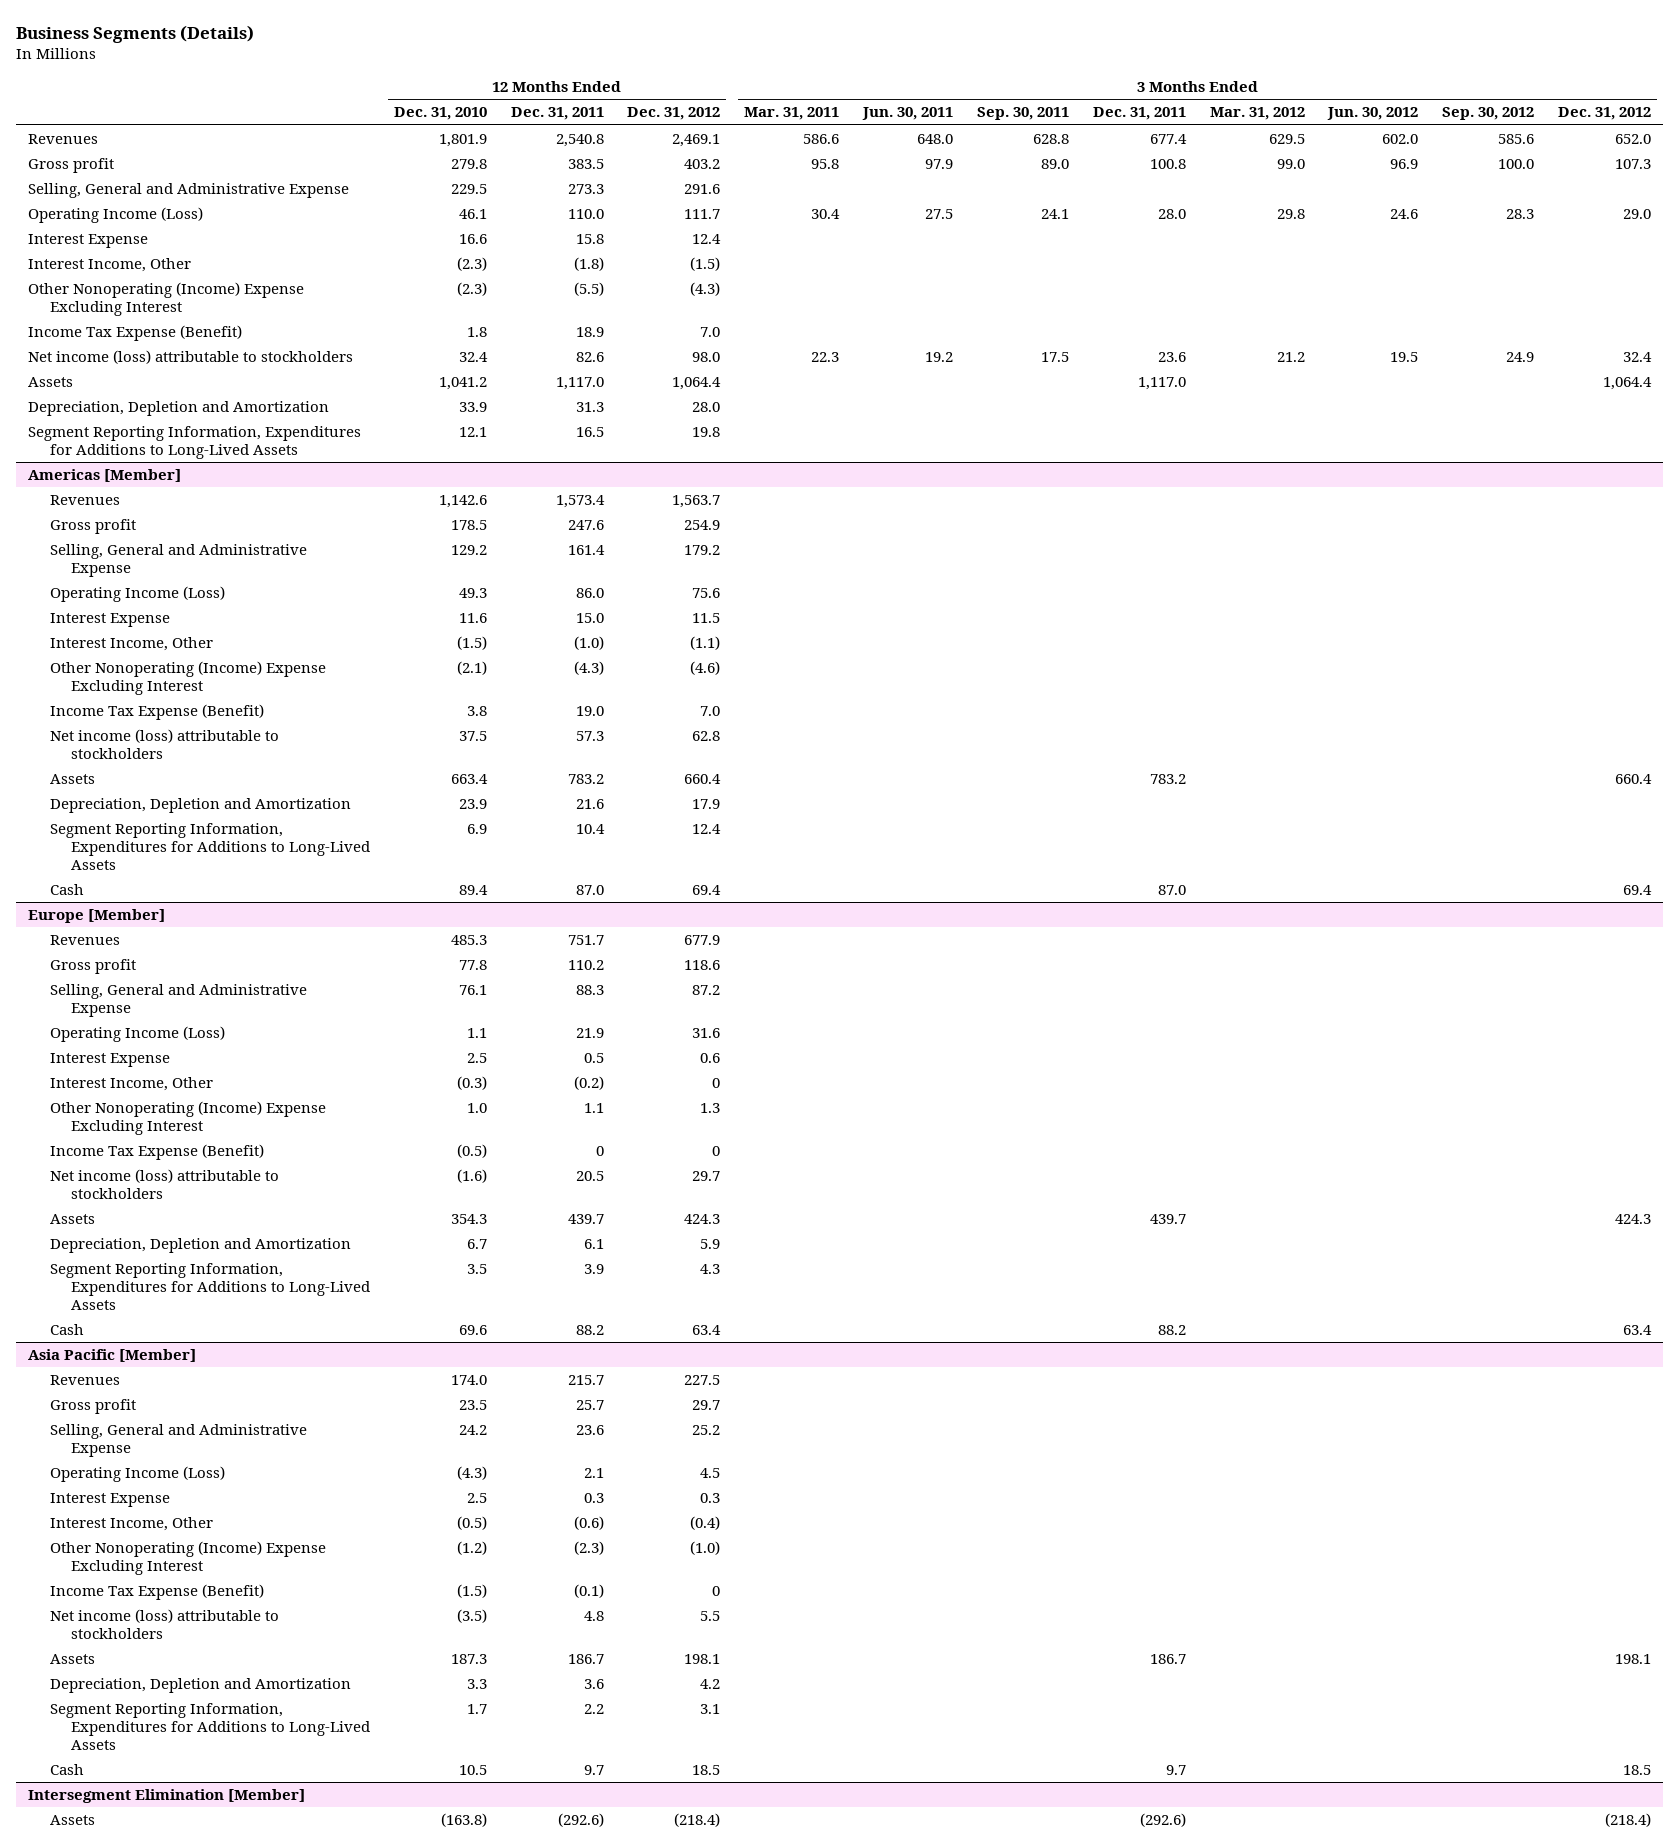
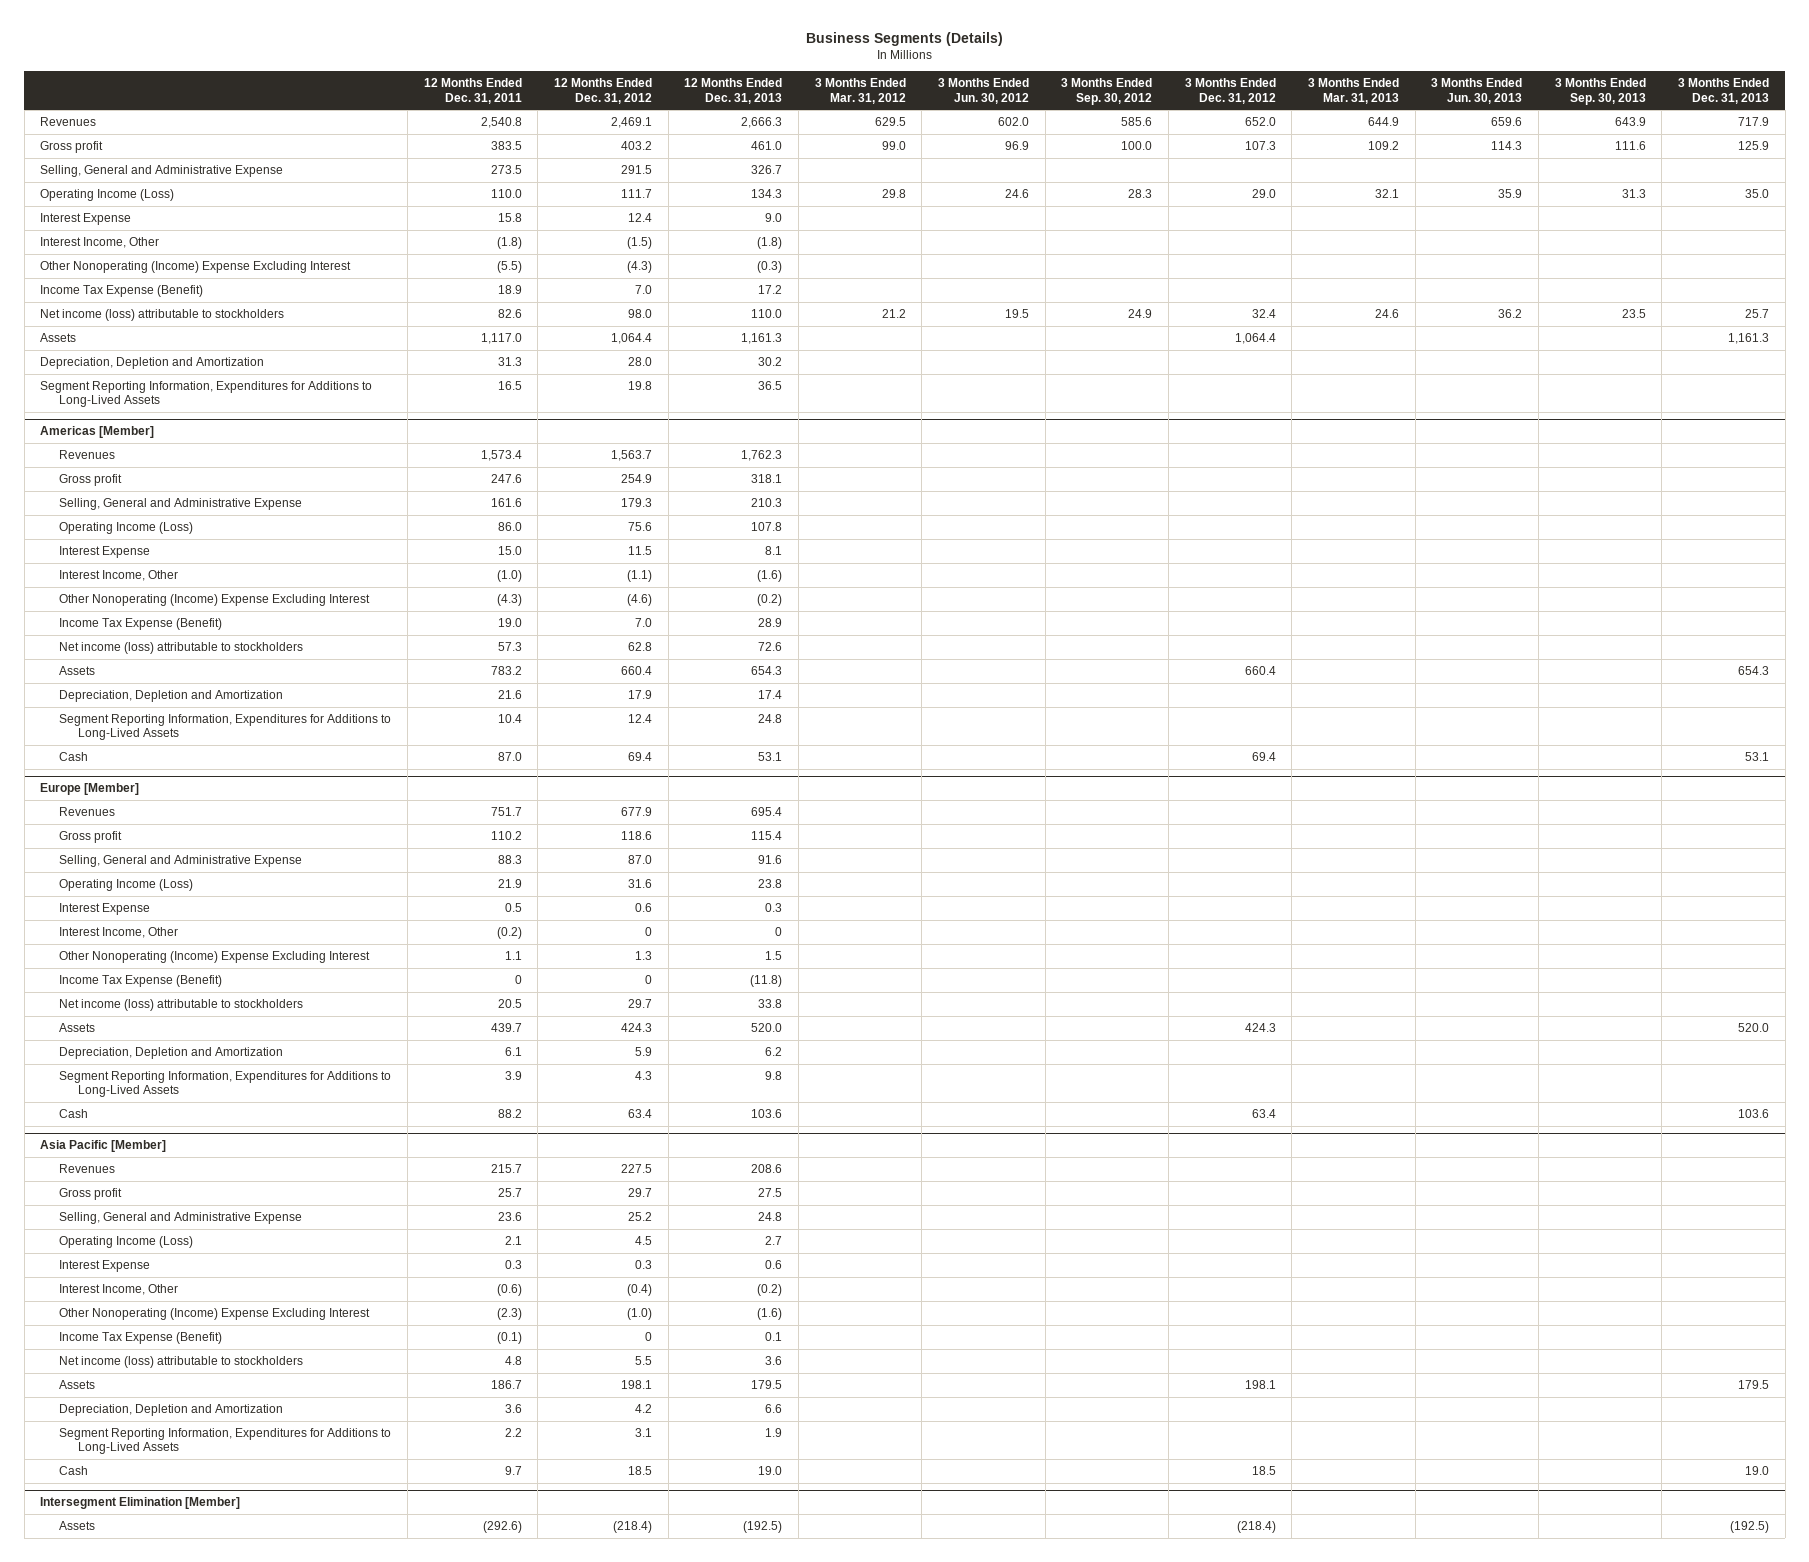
[393,107,487,121] Dec. 31, 2010 -> none
[744,107,840,121] Mar. 31, 2011 -> none
[862,107,954,121] Jun. 30, 2011 -> none
[976,107,1069,121] Sep. 30, 2011 -> none
[1092,107,1186,121] Dec. 31, 2011 -> none
none -> [684,78,783,104] 12 Months Ended Dec. 31, 2013
none -> [1307,78,1399,104] 3 Months Ended Mar. 31, 2013
none -> [1431,78,1523,104] 3 Months Ended Jun. 30, 2013
none -> [1554,78,1646,105] 3 Months Ended Sep. 30, 2013
none -> [1677,78,1769,104] 3 Months Ended Dec. 31, 2013
[567,183,604,194] 273.3 -> [490,164,522,174] 273.5
[684,183,721,194] 291.6 -> [621,164,653,174] 291.5
[567,544,605,555] 161.4 -> [490,497,522,507] 161.6
[684,544,721,555] 179.2 -> [621,497,653,507] 179.3
[692,984,721,995] 87.2 -> [628,854,653,864] 87.0

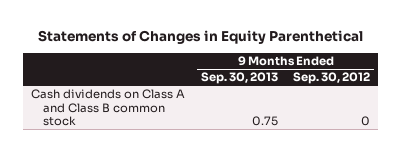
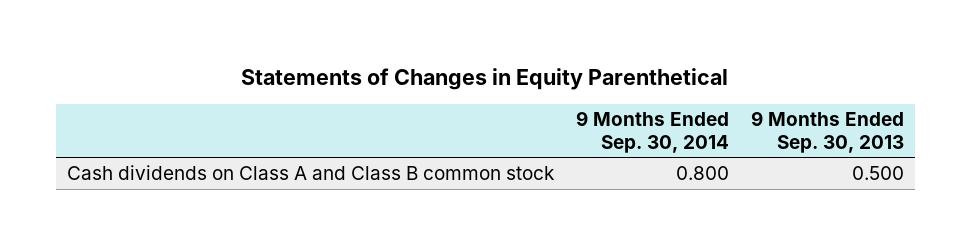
[293,72,371,85] Sep. 30, 2012 -> none
none -> [575,111,729,153] 9 Months Ended Sep. 30, 2014
[251,116,278,127] 0.75 -> [851,166,904,181] 0.500

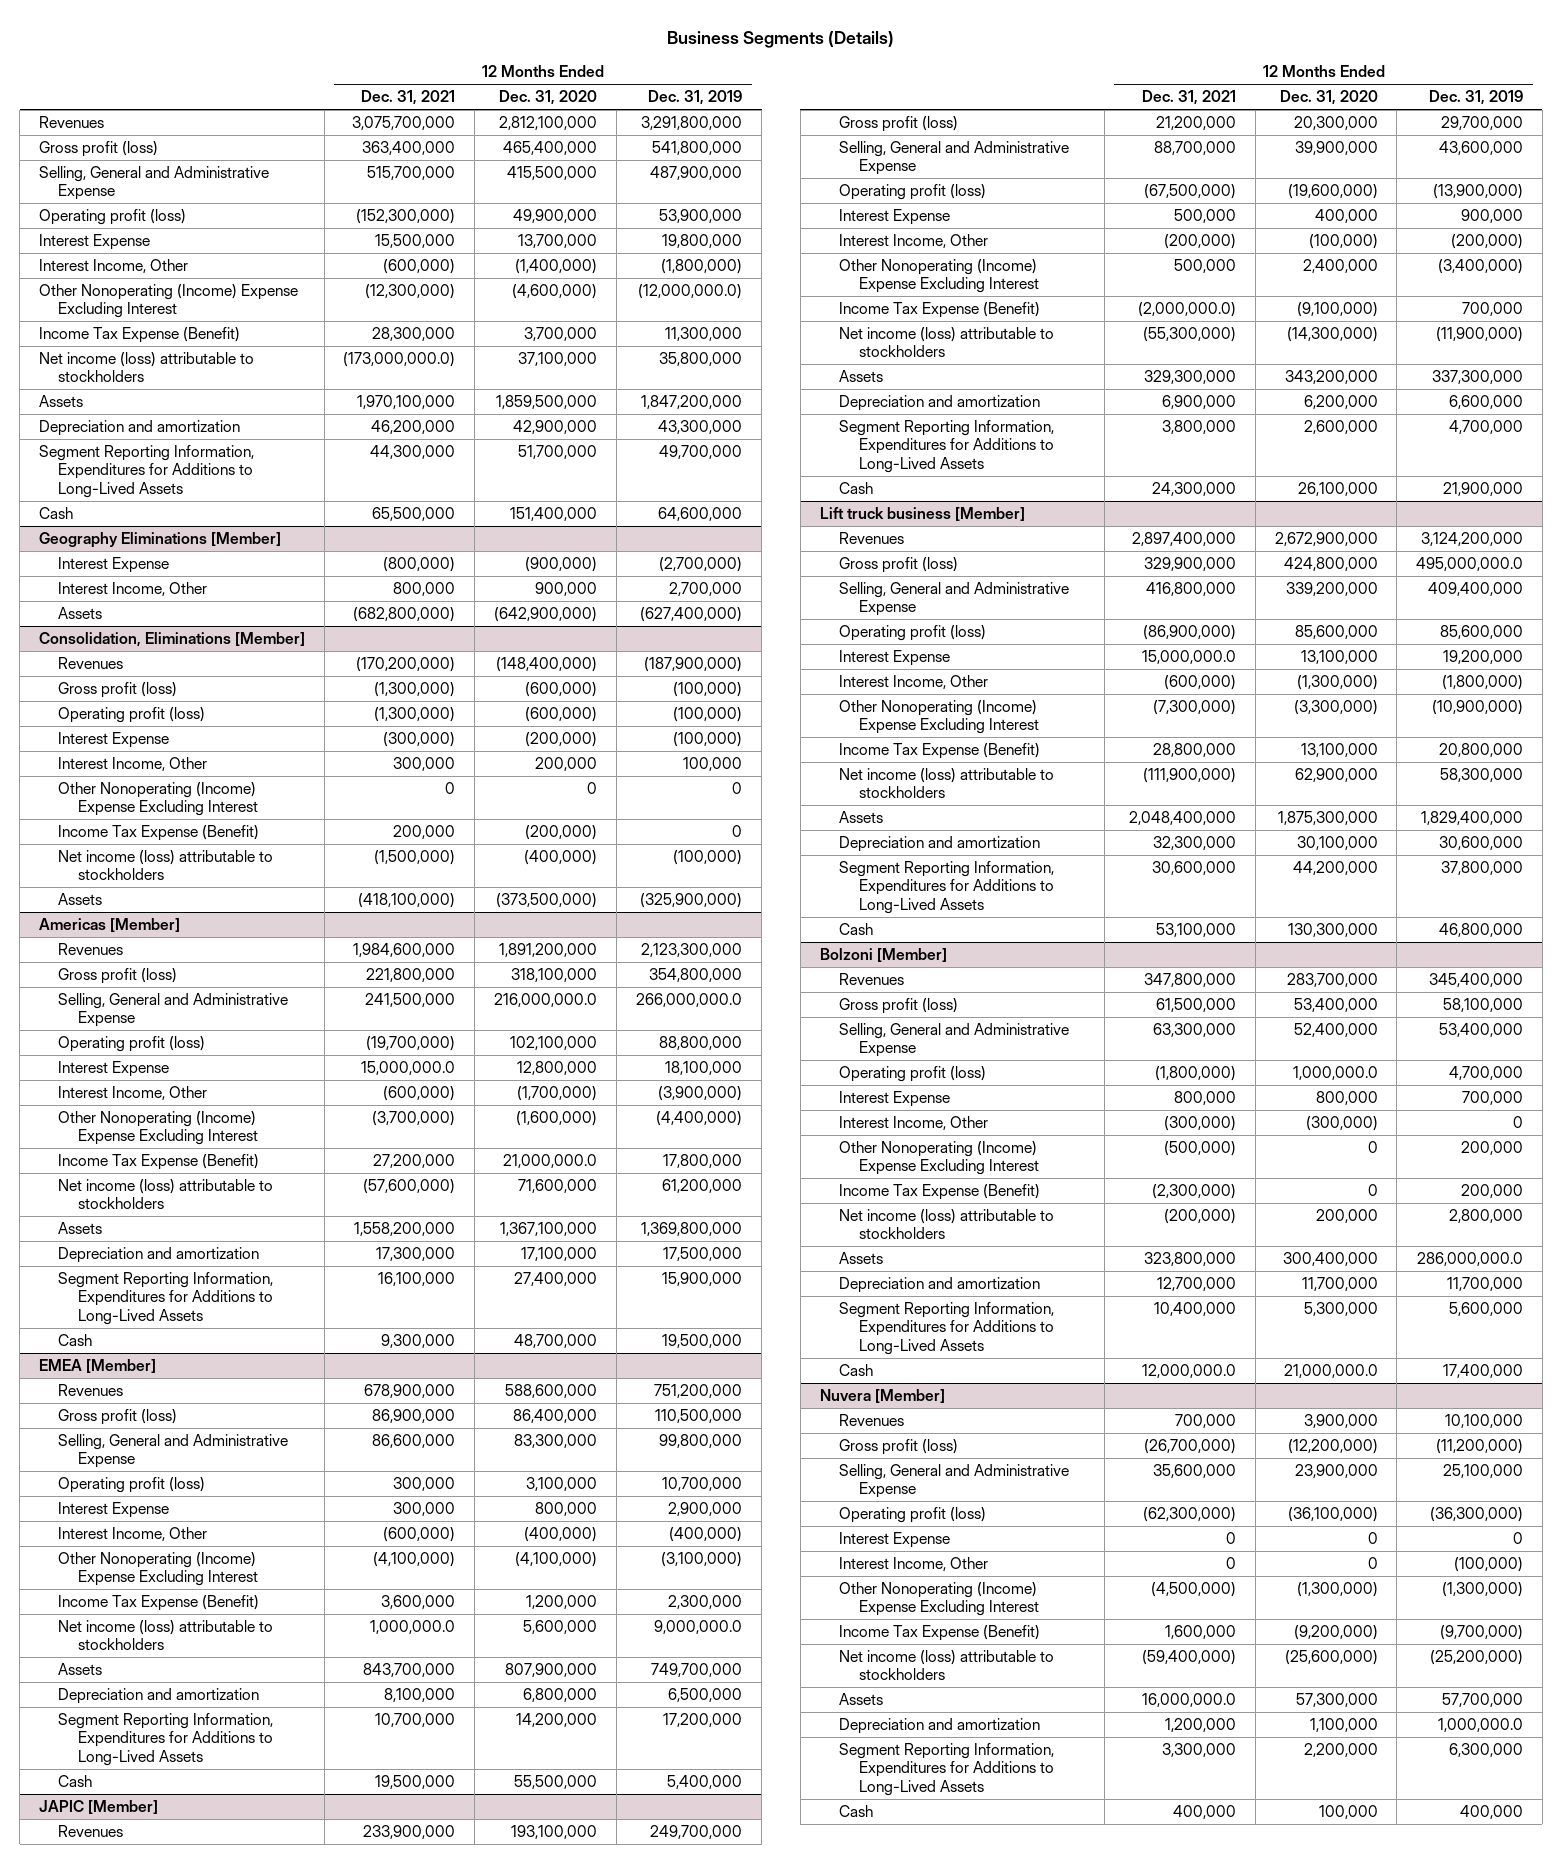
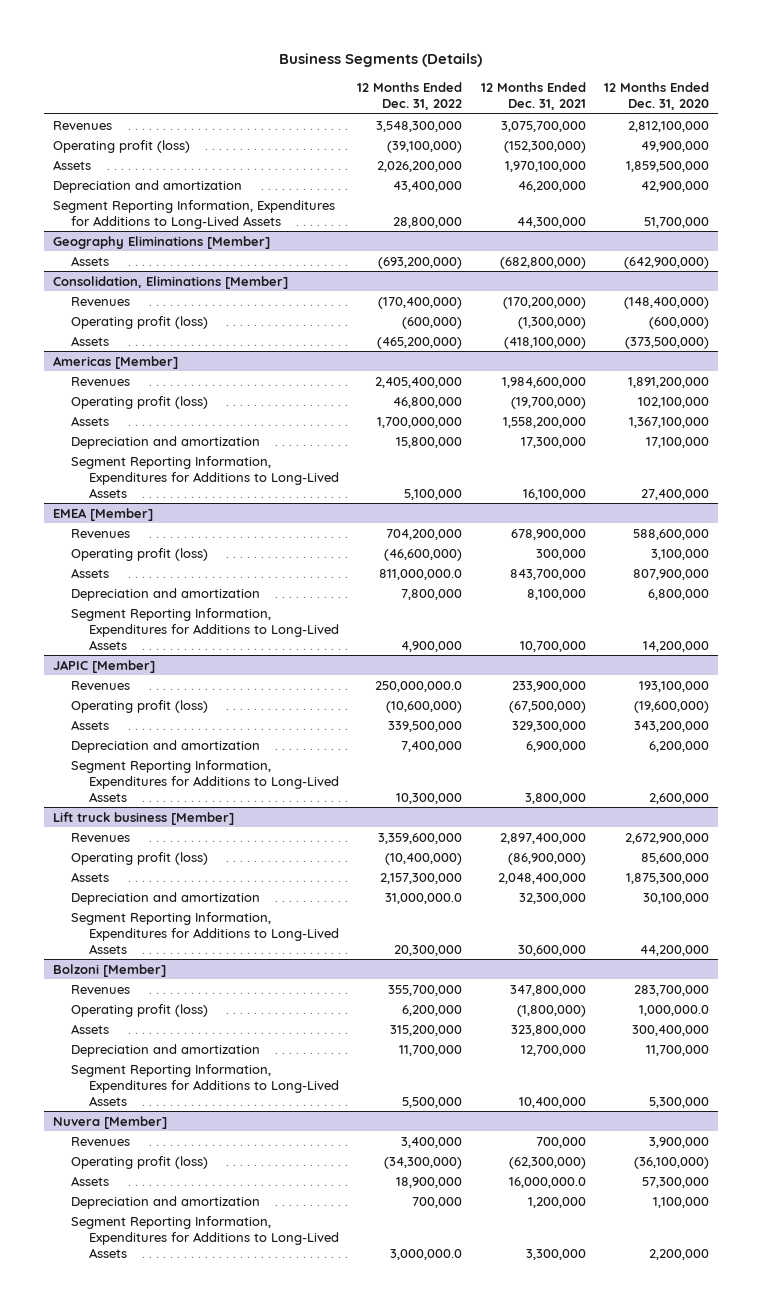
[648,90,743,106] Dec. 31, 2019 -> none
none -> [357,82,463,111] 12 Months Ended Dec. 31, 2022
[38,141,158,158] Gross profit (loss) -> none
[38,166,269,201] Selling, General and Administrative Expense -> none
[38,234,150,251] Interest Expense -> none
[38,259,188,274] Interest Income, Other -> none
[38,284,298,319] Other Nonoperating (Income) Expense Excluding Interest -> none
[38,327,240,344] Income Tax Expense (Benefit) -> none
[38,352,254,383] Net income (loss) attributable to stockholders -> none
[38,507,73,520] Cash -> none
[58,557,170,574] Interest Expense -> none
[58,582,208,597] Interest Income, Other -> none
[58,682,178,699] Gross profit (loss) -> none
[58,732,170,749] Interest Expense -> none
[58,757,208,772] Interest Income, Other -> none
[58,782,258,817] Other Nonoperating (Income) Expense Excluding Interest -> none
[58,825,260,842] Income Tax Expense (Benefit) -> none
[58,850,274,881] Net income (loss) attributable to stockholders -> none
[58,968,178,985] Gross profit (loss) -> none
[58,993,289,1028] Selling, General and Administrative Expense -> none
[58,1061,170,1078] Interest Expense -> none
[58,1086,208,1101] Interest Income, Other -> none
[58,1111,258,1146] Other Nonoperating (Income) Expense Excluding Interest -> none
[58,1154,260,1171] Income Tax Expense (Benefit) -> none
[58,1179,274,1210] Net income (loss) attributable to stockholders -> none
[58,1334,93,1347] Cash -> none
[58,1409,178,1426] Gross profit (loss) -> none
[58,1434,289,1469] Selling, General and Administrative Expense -> none
[58,1502,170,1519] Interest Expense -> none
[58,1527,208,1542] Interest Income, Other -> none
[58,1552,258,1587] Other Nonoperating (Income) Expense Excluding Interest -> none
[58,1595,260,1612] Income Tax Expense (Benefit) -> none
[58,1620,274,1651] Net income (loss) attributable to stockholders -> none
[58,1775,93,1788] Cash -> none
[839,116,959,133] Gross profit (loss) -> none
[839,141,1070,176] Selling, General and Administrative Expense -> none
[839,209,951,226] Interest Expense -> none
[839,234,989,249] Interest Income, Other -> none
[839,259,1039,294] Other Nonoperating (Income) Expense Excluding Interest -> none
[839,302,1041,319] Income Tax Expense (Benefit) -> none
[839,327,1055,358] Net income (loss) attributable to stockholders -> none
[839,482,874,495] Cash -> none
[839,557,959,574] Gross profit (loss) -> none
[839,582,1070,617] Selling, General and Administrative Expense -> none
[839,650,951,667] Interest Expense -> none
[839,675,989,690] Interest Income, Other -> none
[839,700,1039,735] Other Nonoperating (Income) Expense Excluding Interest -> none
[839,743,1041,760] Income Tax Expense (Benefit) -> none
[839,768,1055,799] Net income (loss) attributable to stockholders -> none
[839,923,874,936] Cash -> none
[839,998,959,1015] Gross profit (loss) -> none
[839,1023,1070,1058] Selling, General and Administrative Expense -> none
[839,1091,951,1108] Interest Expense -> none
[839,1116,989,1131] Interest Income, Other -> none
[839,1141,1039,1176] Other Nonoperating (Income) Expense Excluding Interest -> none
[839,1184,1041,1201] Income Tax Expense (Benefit) -> none
[839,1209,1055,1240] Net income (loss) attributable to stockholders -> none
[839,1364,874,1377] Cash -> none
[839,1439,959,1456] Gross profit (loss) -> none
[839,1464,1070,1499] Selling, General and Administrative Expense -> none
[839,1532,951,1549] Interest Expense -> none
[839,1557,989,1572] Interest Income, Other -> none
[839,1582,1039,1617] Other Nonoperating (Income) Expense Excluding Interest -> none
[839,1625,1041,1642] Income Tax Expense (Benefit) -> none
[839,1650,1055,1681] Net income (loss) attributable to stockholders -> none
[839,1805,874,1818] Cash -> none

